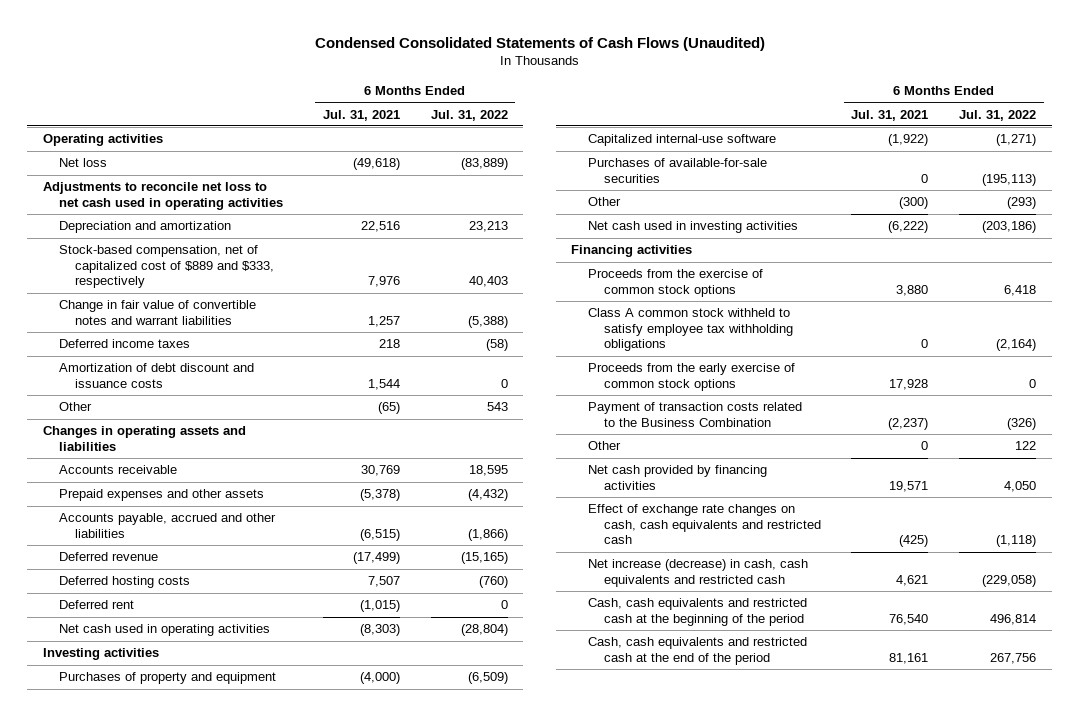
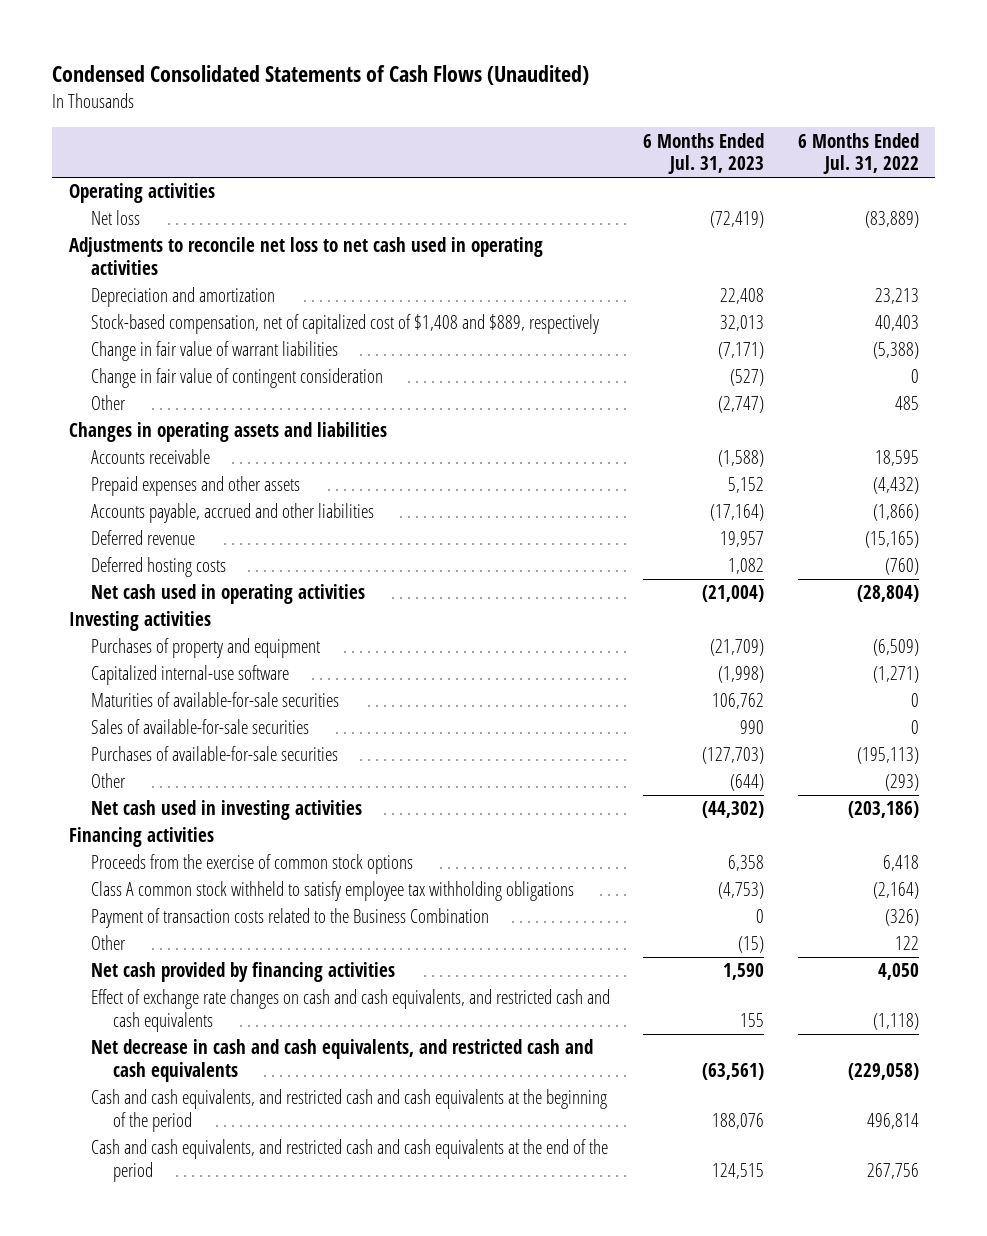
[322,109,400,121] Jul. 31, 2021 -> none
none -> [643,132,765,175] 6 Months Ended Jul. 31, 2023
[58,339,190,349] Deferred income taxes -> none
[58,363,254,388] Amortization of debt discount and issuance costs -> none
[58,245,274,289] Stock-based compensation, net of capitalized cost of $889 and $333, respectively -> [91,314,600,335] Stock-based compensation, net of capitalized cost of $1,408 and $889, respectively
[58,300,256,325] Change in fair value of convertible notes and warrant liabilities -> [91,341,339,362] Change in fair value of warrant liabilities
none -> [91,368,384,389] Change in fair value of contingent consideration
[486,402,508,412] 543 -> [894,396,919,411] 485
[58,600,134,610] Deferred rent -> none
none -> [91,692,340,708] Maturities of available-for-sale securities
none -> [91,719,310,735] Sales of available-for-sale securities
[587,363,795,391] Proceeds from the early exercise of common stock options -> none
[587,504,821,545] Effect of exchange rate changes on cash, cash equivalents and restricted cash -> [91,989,611,1033] Effect of exchange rate changes on cash and cash equivalents, and restricted cash and cash equivalents
[587,559,808,587] Net increase (decrease) in cash, cash equivalents and restricted cash -> [91,1039,594,1083] Net decrease in cash and cash equivalents, and restricted cash and cash equivalents
[587,598,807,626] Cash, cash equivalents and restricted cash at the beginning of the period -> [91,1089,608,1133] Cash and cash equivalents, and restricted cash and cash equivalents at the beginning of the period
[587,637,807,665] Cash, cash equivalents and restricted cash at the end of the period -> [91,1139,609,1183] Cash and cash equivalents, and restricted cash and cash equivalents at the end of the period

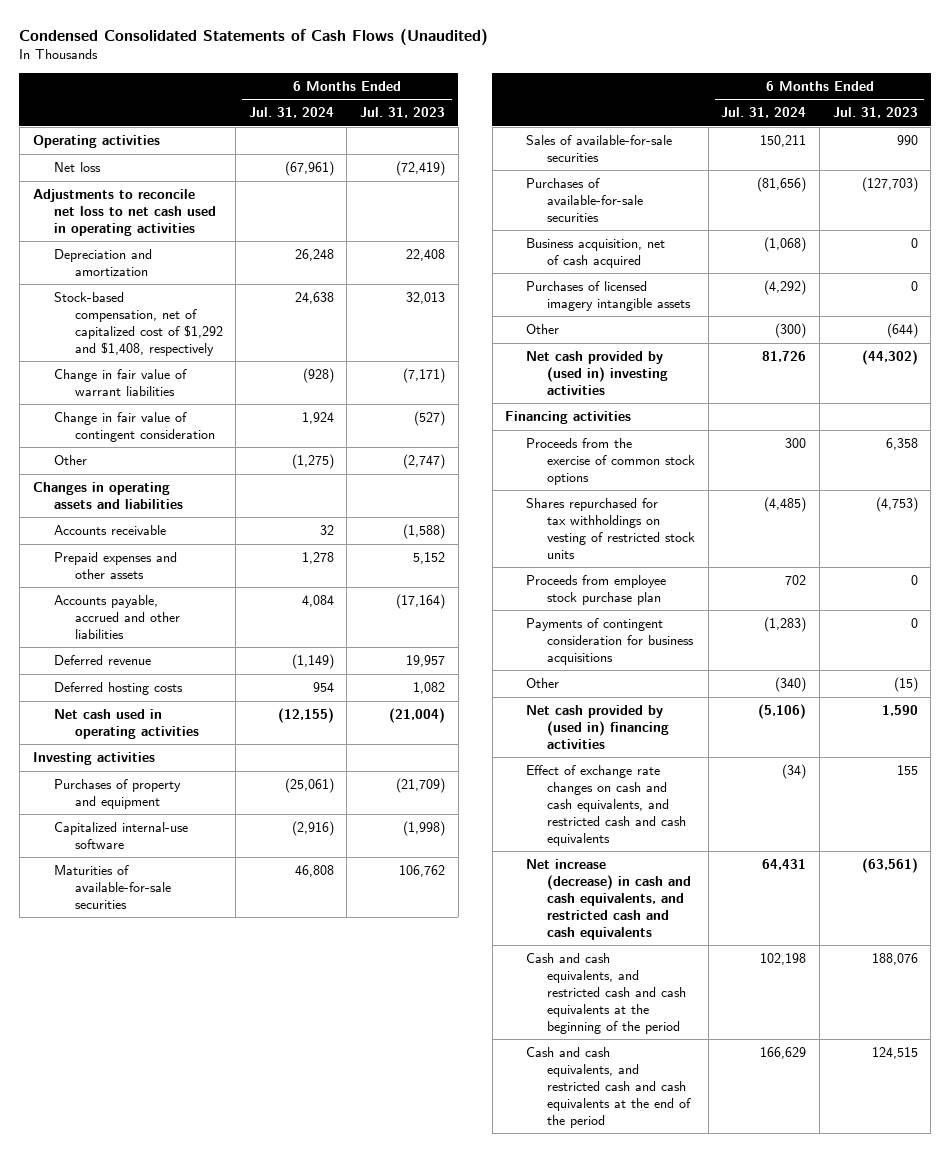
[797,132,919,175] 6 Months Ended Jul. 31, 2022 -> none
none -> [248,107,334,119] Jul. 31, 2024
[91,314,600,335] Stock-based compensation, net of capitalized cost of $1,408 and $889, respectively -> [53,292,223,356] Stock-based compensation, net of capitalized cost of $1,292 and $1,408, respectively
none -> [526,238,666,268] Business acquisition, net of cash acquired
none -> [526,281,692,311] Purchases of licensed imagery intangible assets
[91,800,363,821] Net cash used in investing activities -> [526,351,669,395] Net cash provided by (used in) investing activities
[91,908,490,929] Payment of transaction costs related to the Business Combination -> none
[91,881,575,902] Class A common stock withheld to satisfy employee tax withholding obligations -> [526,498,696,559] Shares repurchased for tax withholdings on vesting of restricted stock units
none -> [526,575,667,605] Proceeds from employee stock purchase plan
none -> [526,618,695,665] Payments of contingent consideration for business acquisitions
[91,962,396,983] Net cash provided by financing activities -> [526,705,670,749] Net cash provided by (used in) financing activities
[91,1039,594,1083] Net decrease in cash and cash equivalents, and restricted cash and cash equivalents -> [526,859,692,940] Net increase (decrease) in cash and cash equivalents, and restricted cash and cash equivalents

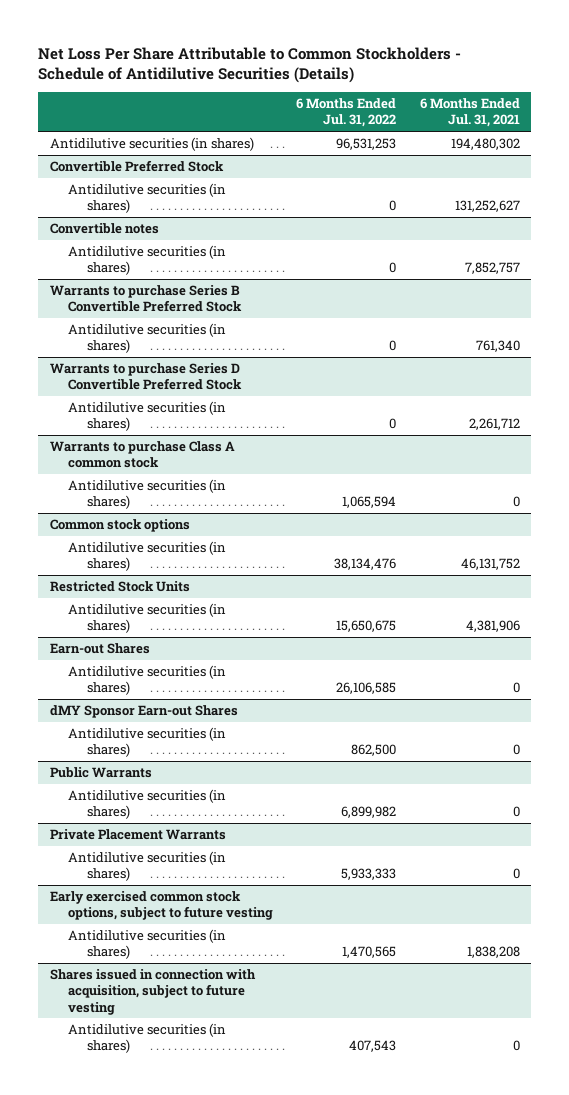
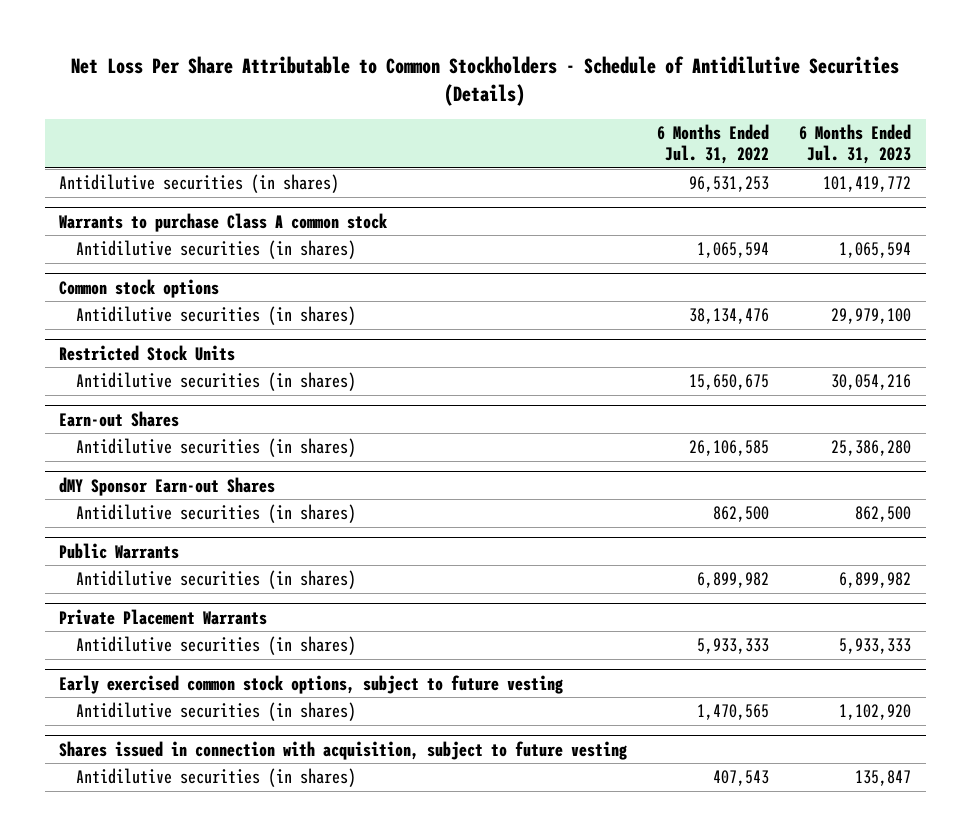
[419,98,520,128] 6 Months Ended Jul. 31, 2021 -> none
none -> [798,123,911,165] 6 Months Ended Jul. 31, 2023
[49,160,224,173] Convertible Preferred Stock -> none
[68,183,227,214] Antidilutive securities (in shares) -> none
[49,223,159,235] Convertible notes -> none
[68,245,227,276] Antidilutive securities (in shares) -> none
[49,285,243,313] Warrants to purchase Series B Convertible Preferred Stock -> none
[68,323,227,354] Antidilutive securities (in shares) -> none
[49,363,243,391] Warrants to purchase Series D Convertible Preferred Stock -> none
[68,401,227,432] Antidilutive securities (in shares) -> none

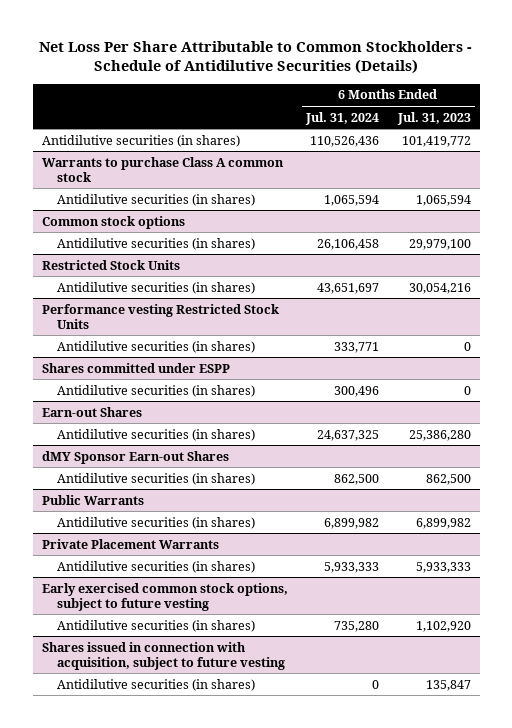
[657,123,770,165] 6 Months Ended Jul. 31, 2022 -> none
none -> [305,111,380,125] Jul. 31, 2024
none -> [41,303,279,329] Performance vesting Restricted Stock Units
none -> [56,340,255,353] Antidilutive securities (in shares)
none -> [41,362,230,373] Shares committed under ESPP
none -> [56,384,255,397] Antidilutive securities (in shares)

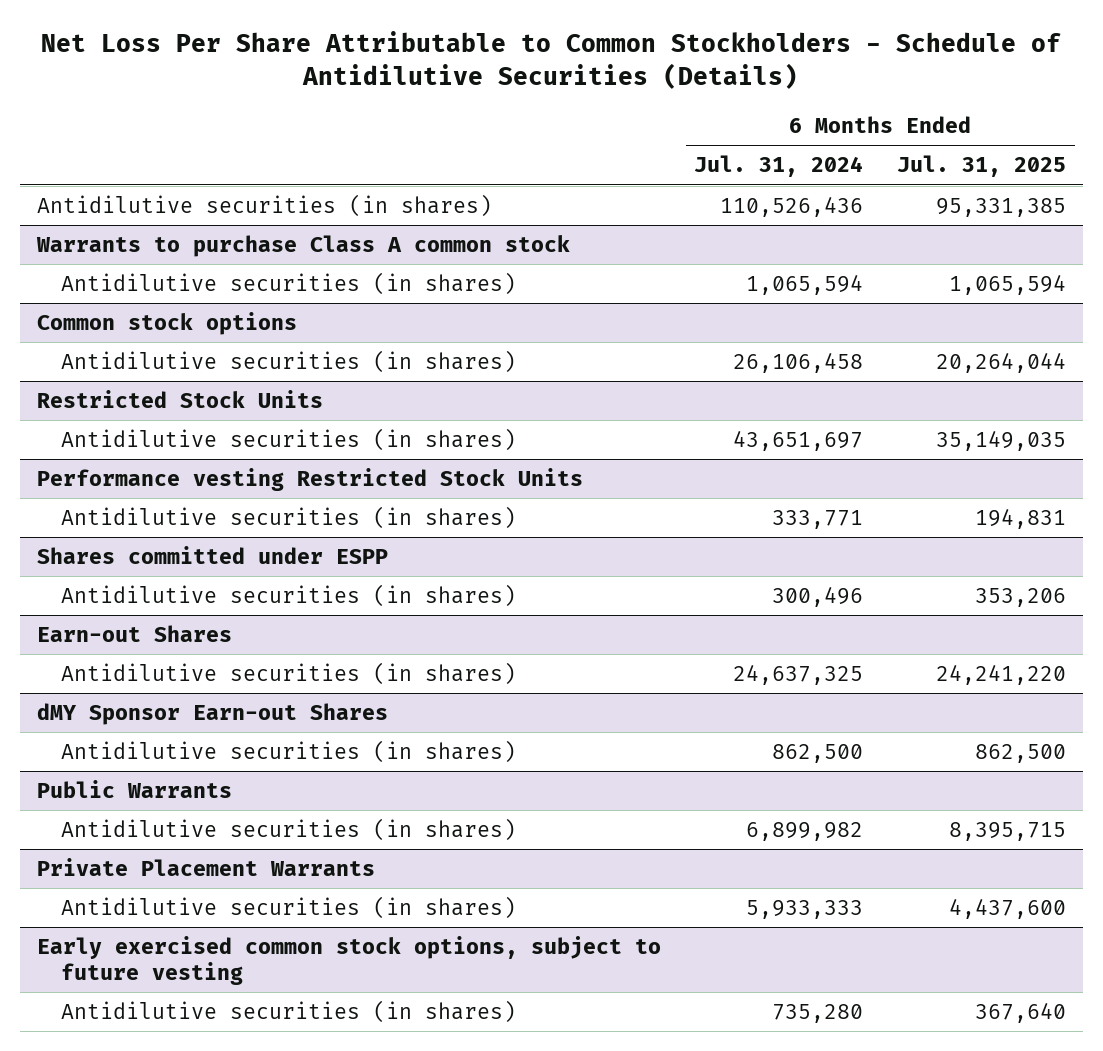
[396,111,471,125] Jul. 31, 2023 -> none
none -> [897,155,1067,178] Jul. 31, 2025
[41,641,285,670] Shares issued in connection with acquisition, subject to future vesting -> none
[56,678,255,691] Antidilutive securities (in shares) -> none

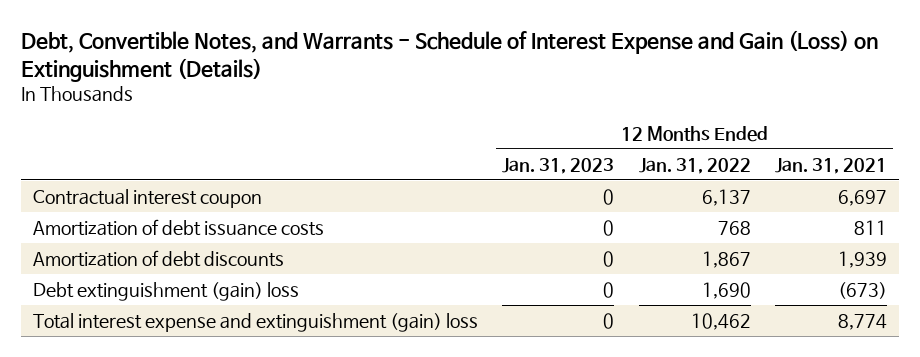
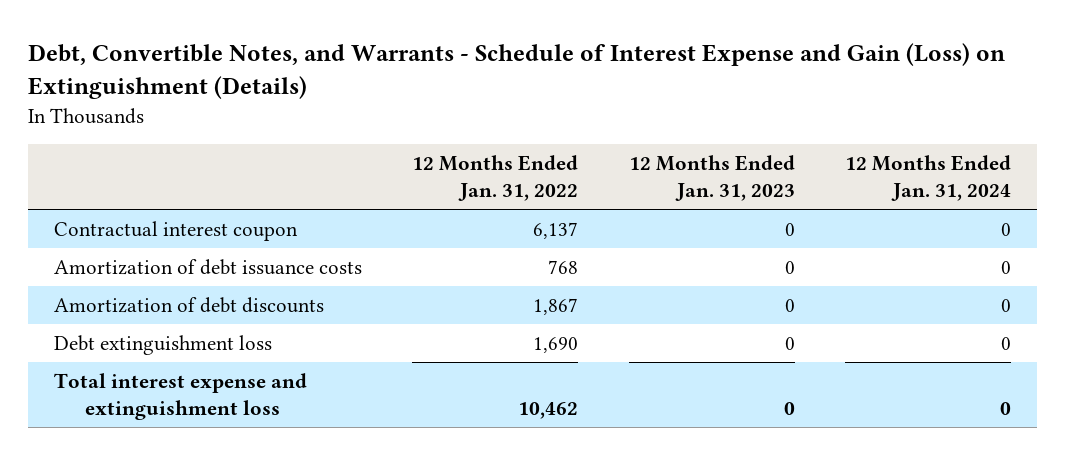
[774,157,887,174] Jan. 31, 2021 -> none
none -> [845,155,1012,201] 12 Months Ended Jan. 31, 2024
[32,281,299,301] Debt extinguishment (gain) loss -> [53,334,272,355] Debt extinguishment loss
[32,312,478,332] Total interest expense and extinguishment (gain) loss -> [53,372,307,420] Total interest expense and extinguishment loss

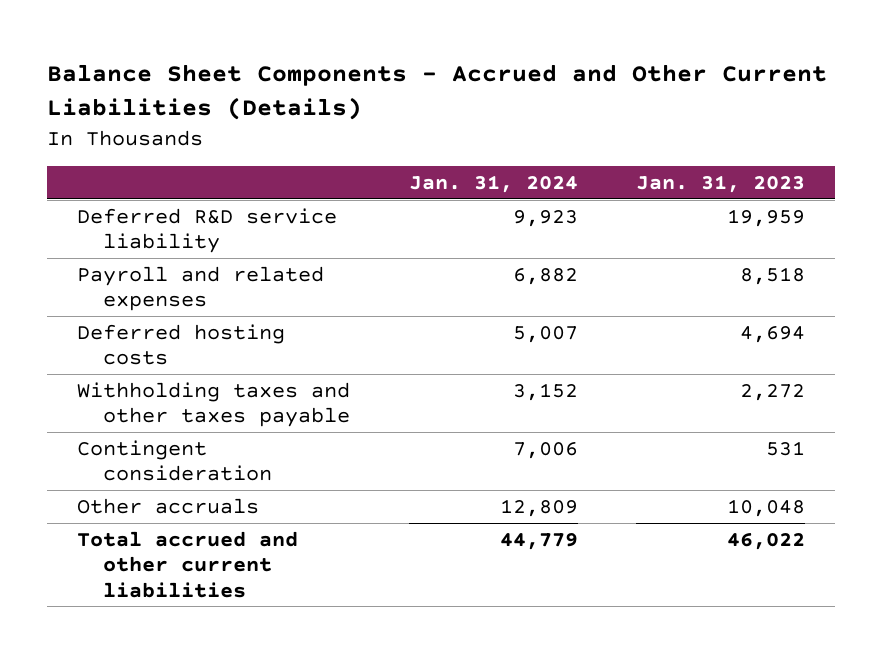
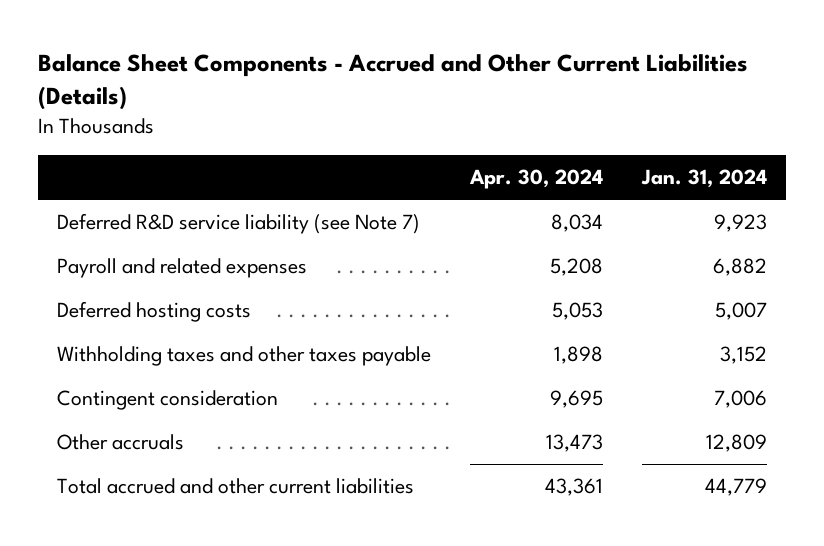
[636,175,806,194] Jan. 31, 2023 -> none
none -> [469,168,604,189] Apr. 30, 2024
[76,207,337,254] Deferred R&D service liability -> [57,213,421,235] Deferred R&D service liability (see Note 7)

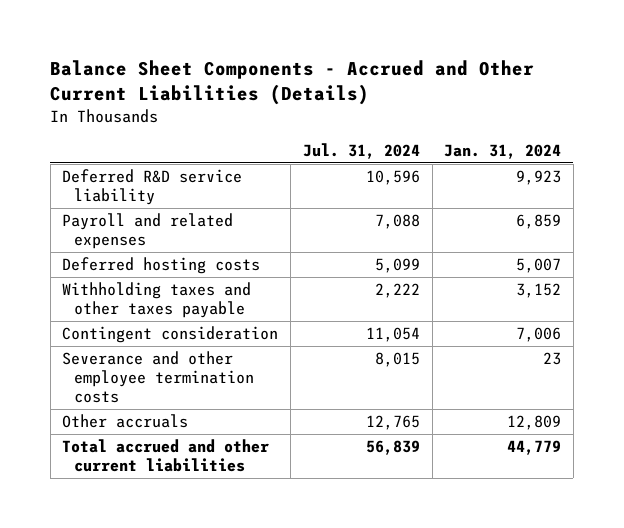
[469,168,604,189] Apr. 30, 2024 -> none
none -> [302,143,420,160] Jul. 31, 2024
[57,213,421,235] Deferred R&D service liability (see Note 7) -> [62,168,243,206] Deferred R&D service liability
[712,258,767,277] 6,882 -> [516,213,562,229] 6,859
none -> [62,350,254,404] Severance and other employee termination costs

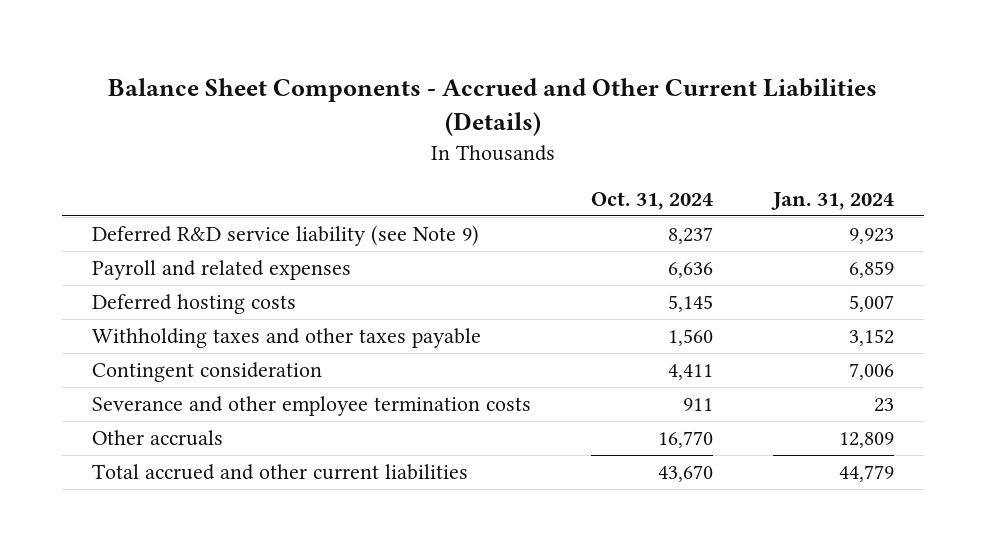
[302,143,420,160] Jul. 31, 2024 -> none
none -> [590,191,713,210] Oct. 31, 2024
[62,168,243,206] Deferred R&D service liability -> [91,225,479,247] Deferred R&D service liability (see Note 9)

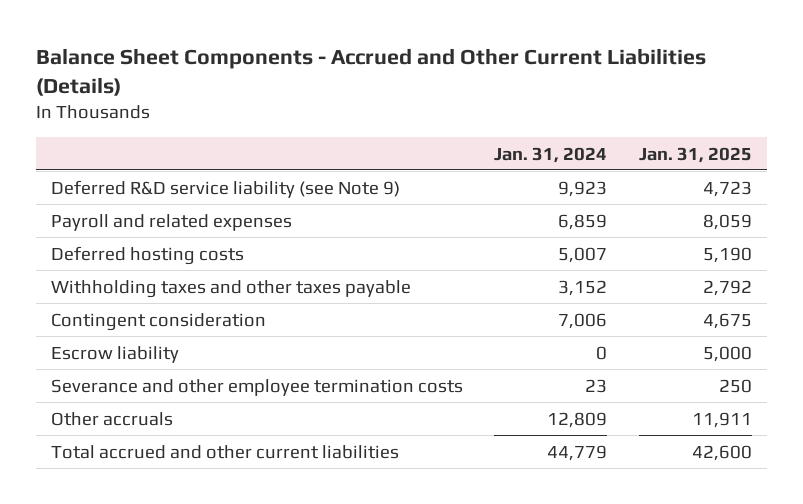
[590,191,713,210] Oct. 31, 2024 -> none
none -> [638,146,752,163] Jan. 31, 2025
none -> [51,345,180,363] Escrow liability

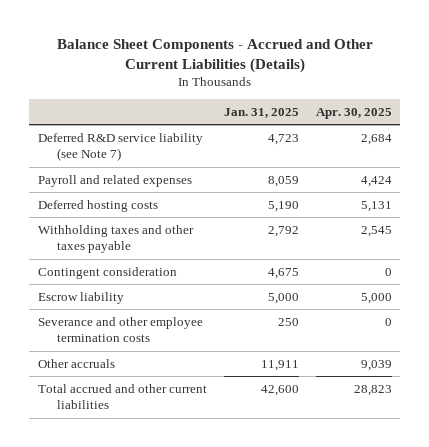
[494,146,608,163] Jan. 31, 2024 -> none
none -> [315,108,392,120] Apr. 30, 2025
[51,179,401,198] Deferred R&D service liability (see Note 9) -> [37,132,203,162] Deferred R&D service liability (see Note 7)

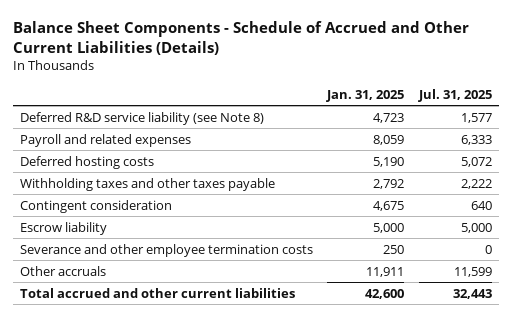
[56,39,373,74] Balance Sheet Components - Accrued and Other Current Liabilities (Details) -> [12,20,469,55] Balance Sheet Components - Schedule of Accrued and Other Current Liabilities (Details)
[315,108,392,120] Apr. 30, 2025 -> none
none -> [417,88,492,102] Jul. 31, 2025
[37,132,203,162] Deferred R&D service liability (see Note 7) -> [20,111,265,125] Deferred R&D service liability (see Note 8)

